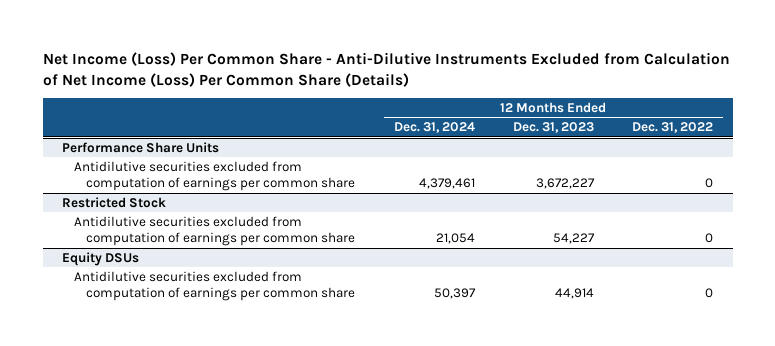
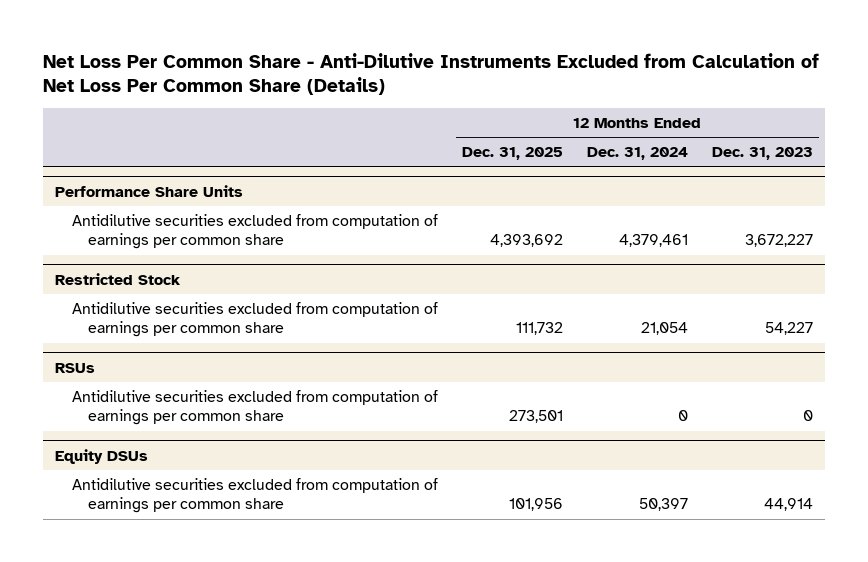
[42,51,730,87] Net Income (Loss) Per Common Share - Anti-Dilutive Instruments Excluded from Calculation of Net Income (Loss) Per Common Share (Details) -> [42,52,819,96] Net Loss Per Common Share - Anti-Dilutive Instruments Excluded from Calculation of Net Loss Per Common Share (Details)
[632,122,714,134] Dec. 31, 2022 -> none
none -> [461,146,563,160] Dec. 31, 2025
none -> [54,362,95,373] RSUs
none -> [71,389,438,426] Antidilutive securities excluded from computation of earnings per common share

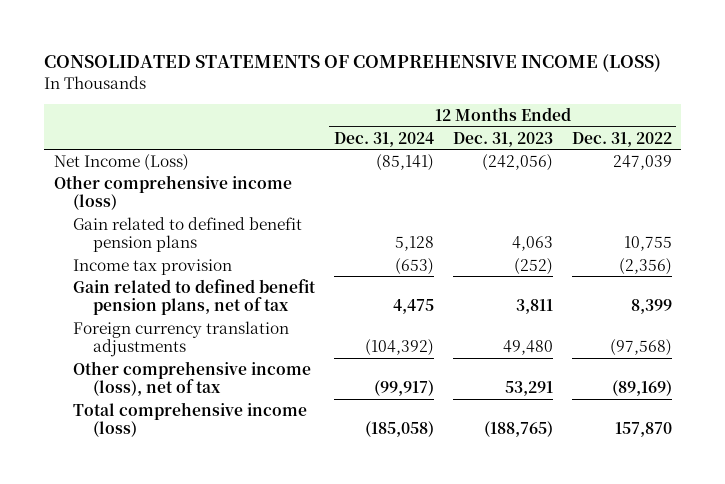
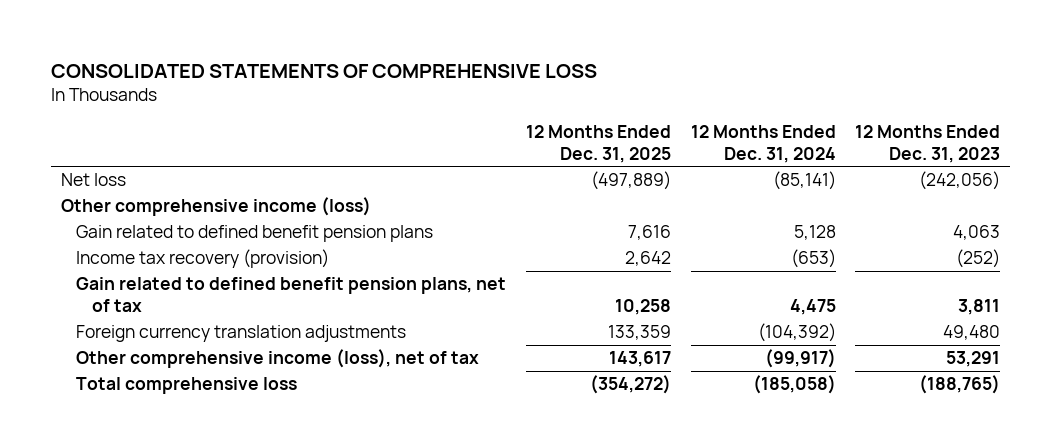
[44,54,662,73] CONSOLIDATED STATEMENTS OF COMPREHENSIVE INCOME (LOSS) -> [50,63,597,78] CONSOLIDATED STATEMENTS OF COMPREHENSIVE LOSS
[571,131,672,147] Dec. 31, 2022 -> none
none -> [525,124,671,163] 12 Months Ended Dec. 31, 2025
[53,153,189,171] Net Income (Loss) -> [60,173,126,187] Net loss
[73,258,233,275] Income tax provision -> [76,249,330,269] Income tax recovery (provision)
[73,401,308,438] Total comprehensive income (loss) -> [76,377,298,395] Total comprehensive loss

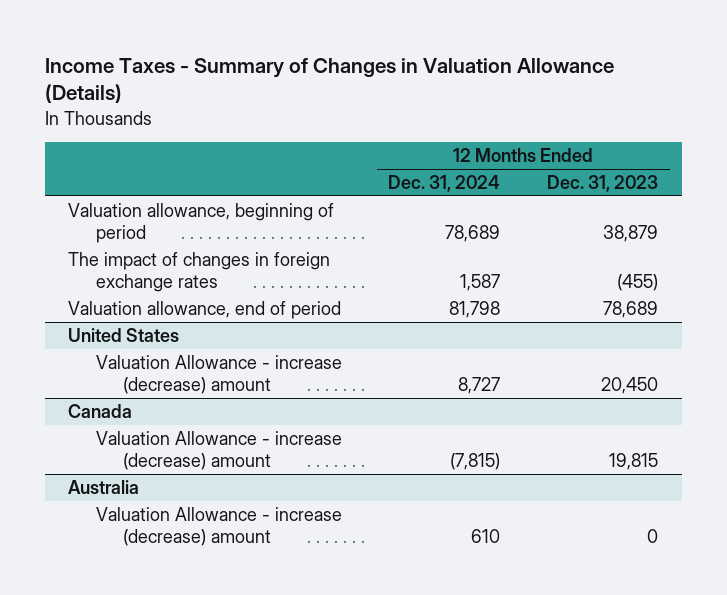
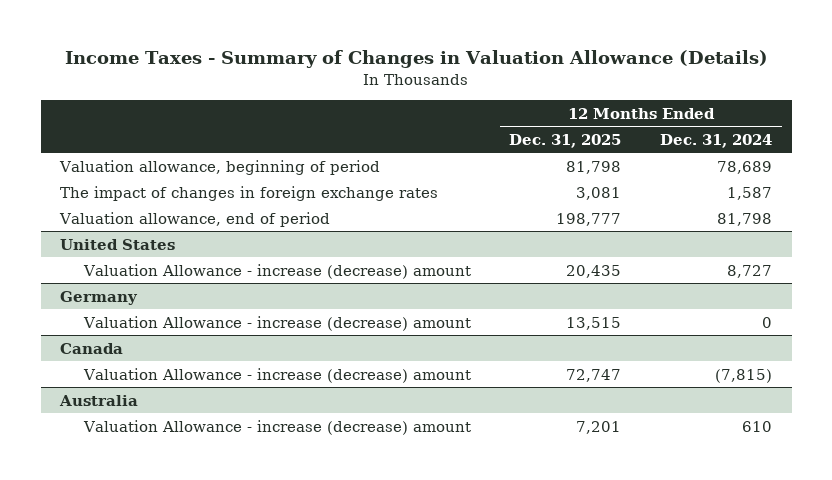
[547,174,659,192] Dec. 31, 2023 -> none
none -> [509,133,622,148] Dec. 31, 2025
none -> [60,290,139,305] Germany
none -> [82,315,471,331] Valuation Allowance - increase (decrease) amount

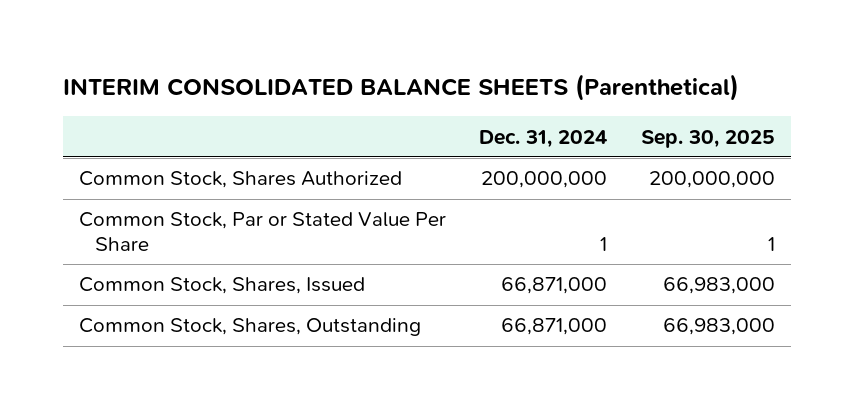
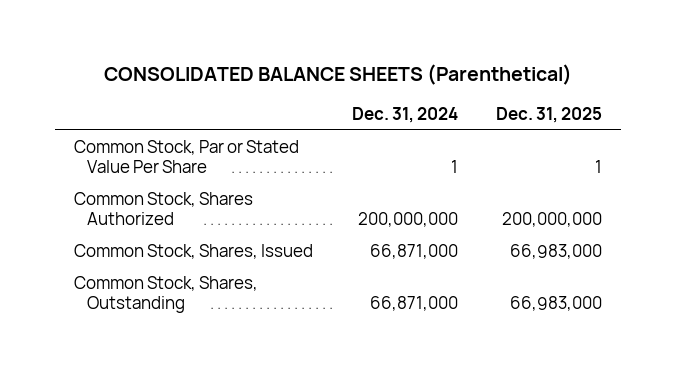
[62,74,739,102] INTERIM CONSOLIDATED BALANCE SHEETS (Parenthetical) -> [104,64,573,86] CONSOLIDATED BALANCE SHEETS (Parenthetical)
[640,129,775,148] Sep. 30, 2025 -> none
none -> [496,107,603,124] Dec. 31, 2025
[79,171,403,189] Common Stock, Shares Authorized -> [74,192,254,225] Common Stock, Shares Authorized

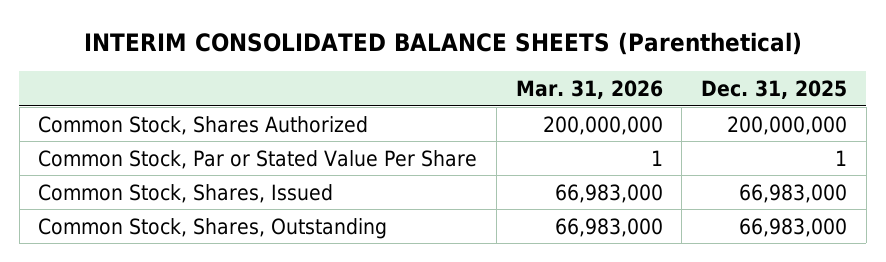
[104,64,573,86] CONSOLIDATED BALANCE SHEETS (Parenthetical) -> [83,31,802,55] INTERIM CONSOLIDATED BALANCE SHEETS (Parenthetical)
[351,107,458,124] Dec. 31, 2024 -> none
none -> [515,80,663,100] Mar. 31, 2026
[74,140,300,173] Common Stock, Par or Stated Value Per Share -> [38,149,478,169] Common Stock, Par or Stated Value Per Share

